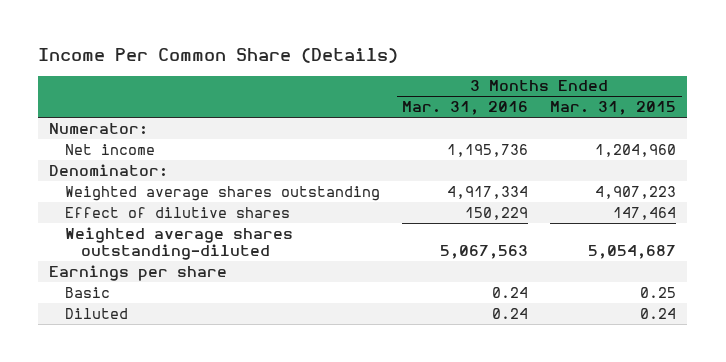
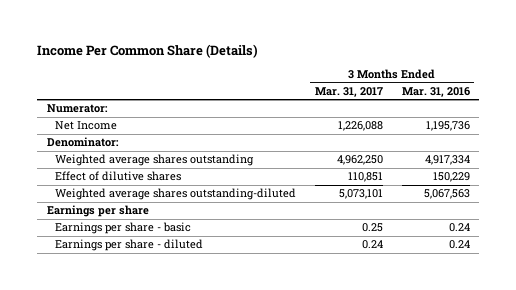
[550,101,677,116] Mar. 31, 2015 -> none
none -> [314,87,383,98] Mar. 31, 2017
[65,143,156,155] Net income -> [55,121,118,131] Net Income
[65,286,111,298] Basic -> [55,222,192,235] Earnings per share - basic
[65,307,129,319] Diluted -> [55,239,204,252] Earnings per share - diluted

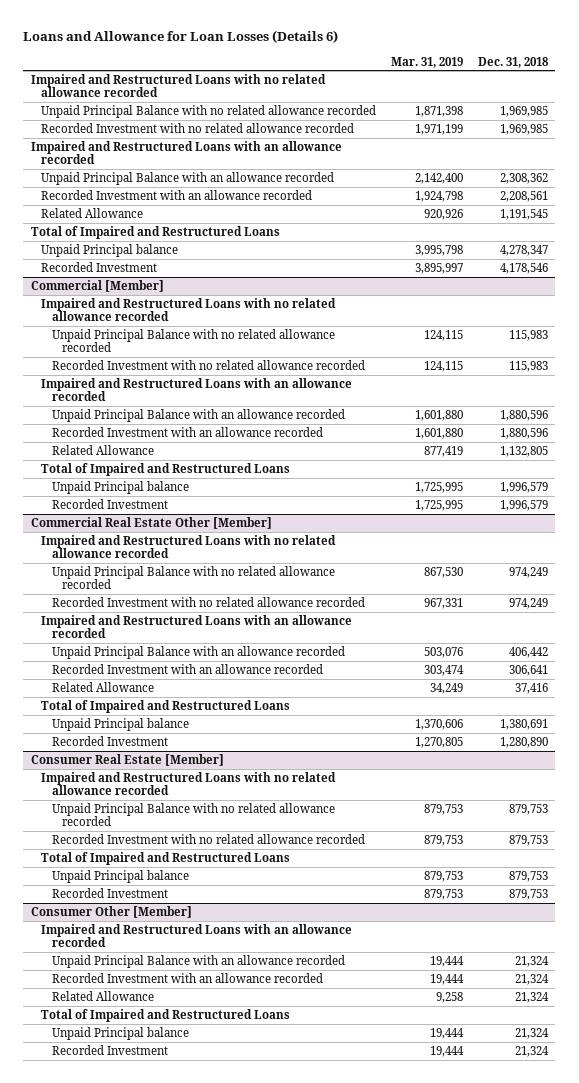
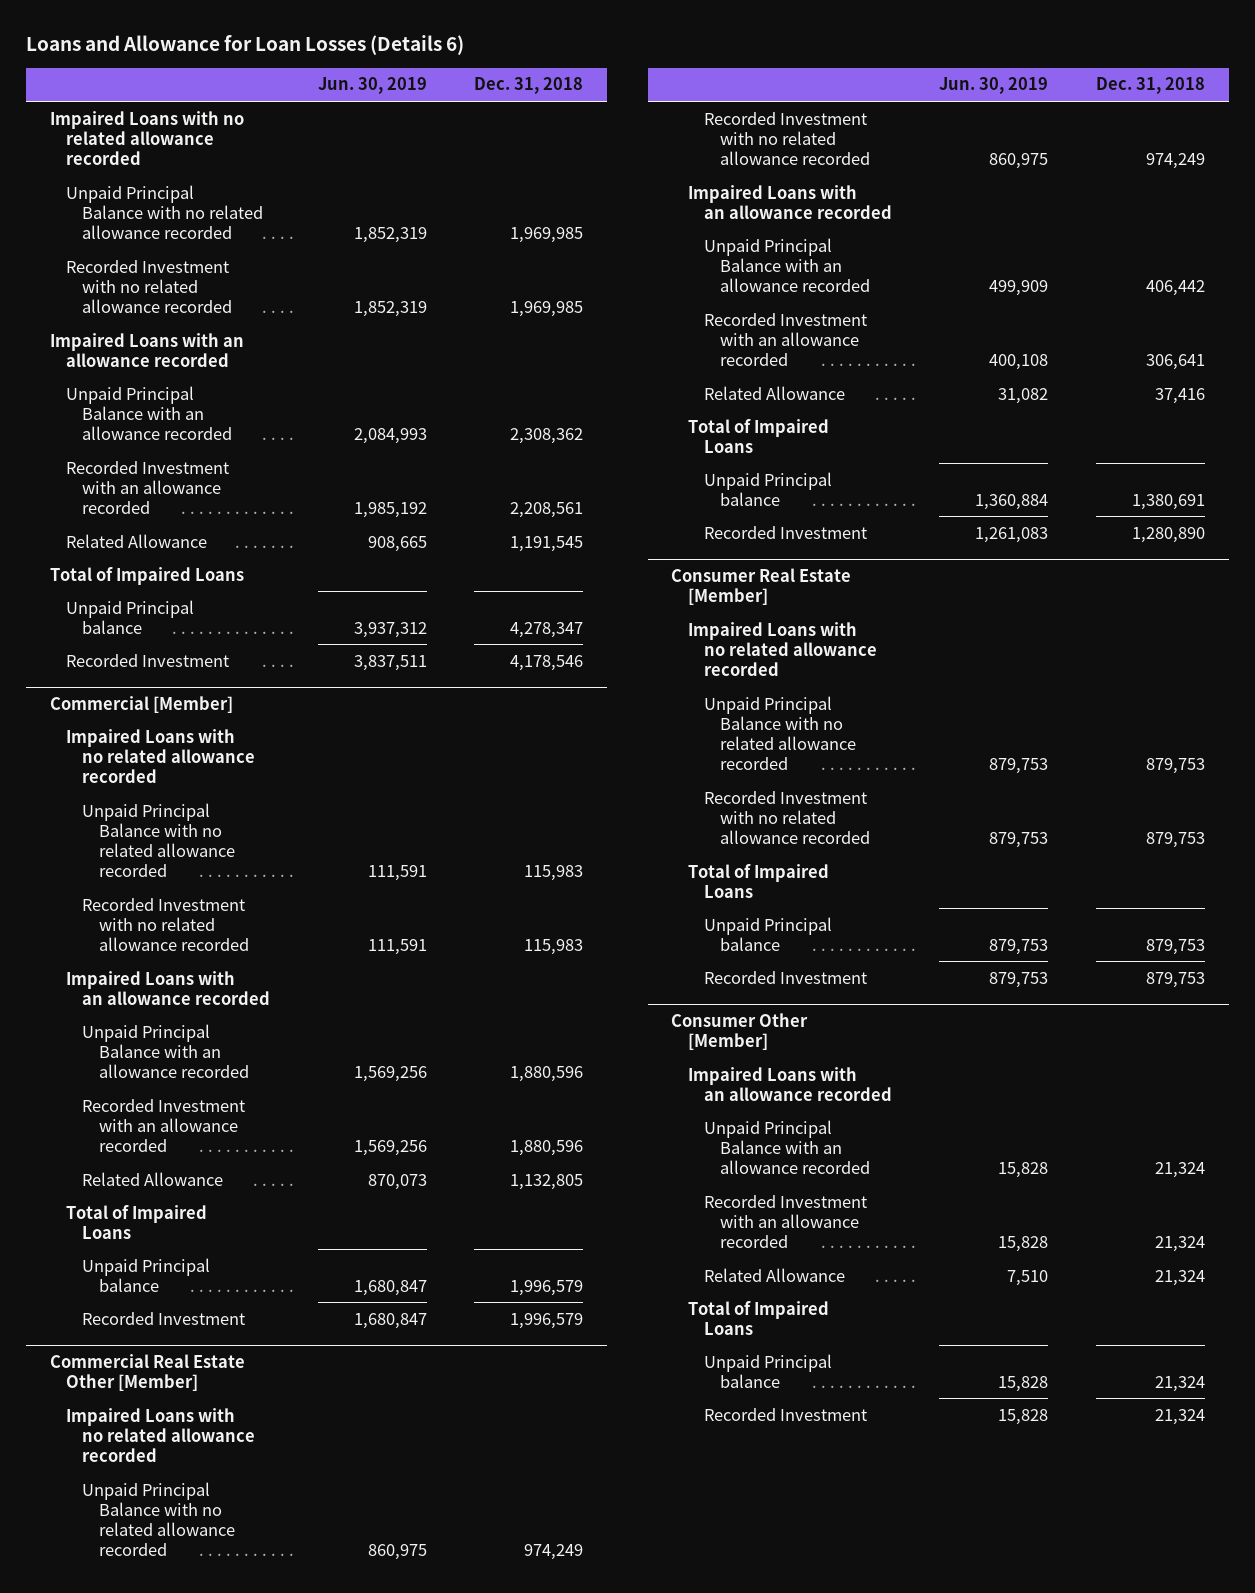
[391,56,464,68] Mar. 31, 2019 -> none
none -> [317,77,427,95] Jun. 30, 2019
[30,74,326,98] Impaired and Restructured Loans with no related allowance recorded -> [49,110,244,166] Impaired Loans with no related allowance recorded
[30,141,342,165] Impaired and Restructured Loans with an allowance recorded -> [49,332,244,367] Impaired Loans with an allowance recorded
[30,226,280,240] Total of Impaired and Restructured Loans -> [49,566,244,585] Total of Impaired Loans
[41,298,337,322] Impaired and Restructured Loans with no related allowance recorded -> [65,728,256,784] Impaired Loans with no related allowance recorded
[41,378,353,402] Impaired and Restructured Loans with an allowance recorded -> [65,970,271,1005] Impaired Loans with an allowance recorded
[41,463,291,477] Total of Impaired and Restructured Loans -> [65,1204,207,1239] Total of Impaired Loans
[41,535,337,559] Impaired and Restructured Loans with no related allowance recorded -> [65,1407,256,1463] Impaired Loans with no related allowance recorded
[41,615,353,639] Impaired and Restructured Loans with an allowance recorded -> [687,184,893,219] Impaired Loans with an allowance recorded
[41,700,291,714] Total of Impaired and Restructured Loans -> [687,418,829,453] Total of Impaired Loans
[41,772,337,796] Impaired and Restructured Loans with no related allowance recorded -> [687,621,878,677] Impaired Loans with no related allowance recorded
[41,852,291,866] Total of Impaired and Restructured Loans -> [687,863,829,898] Total of Impaired Loans
[41,924,353,948] Impaired and Restructured Loans with an allowance recorded -> [687,1066,893,1101] Impaired Loans with an allowance recorded
[41,1009,291,1023] Total of Impaired and Restructured Loans -> [687,1300,829,1335] Total of Impaired Loans

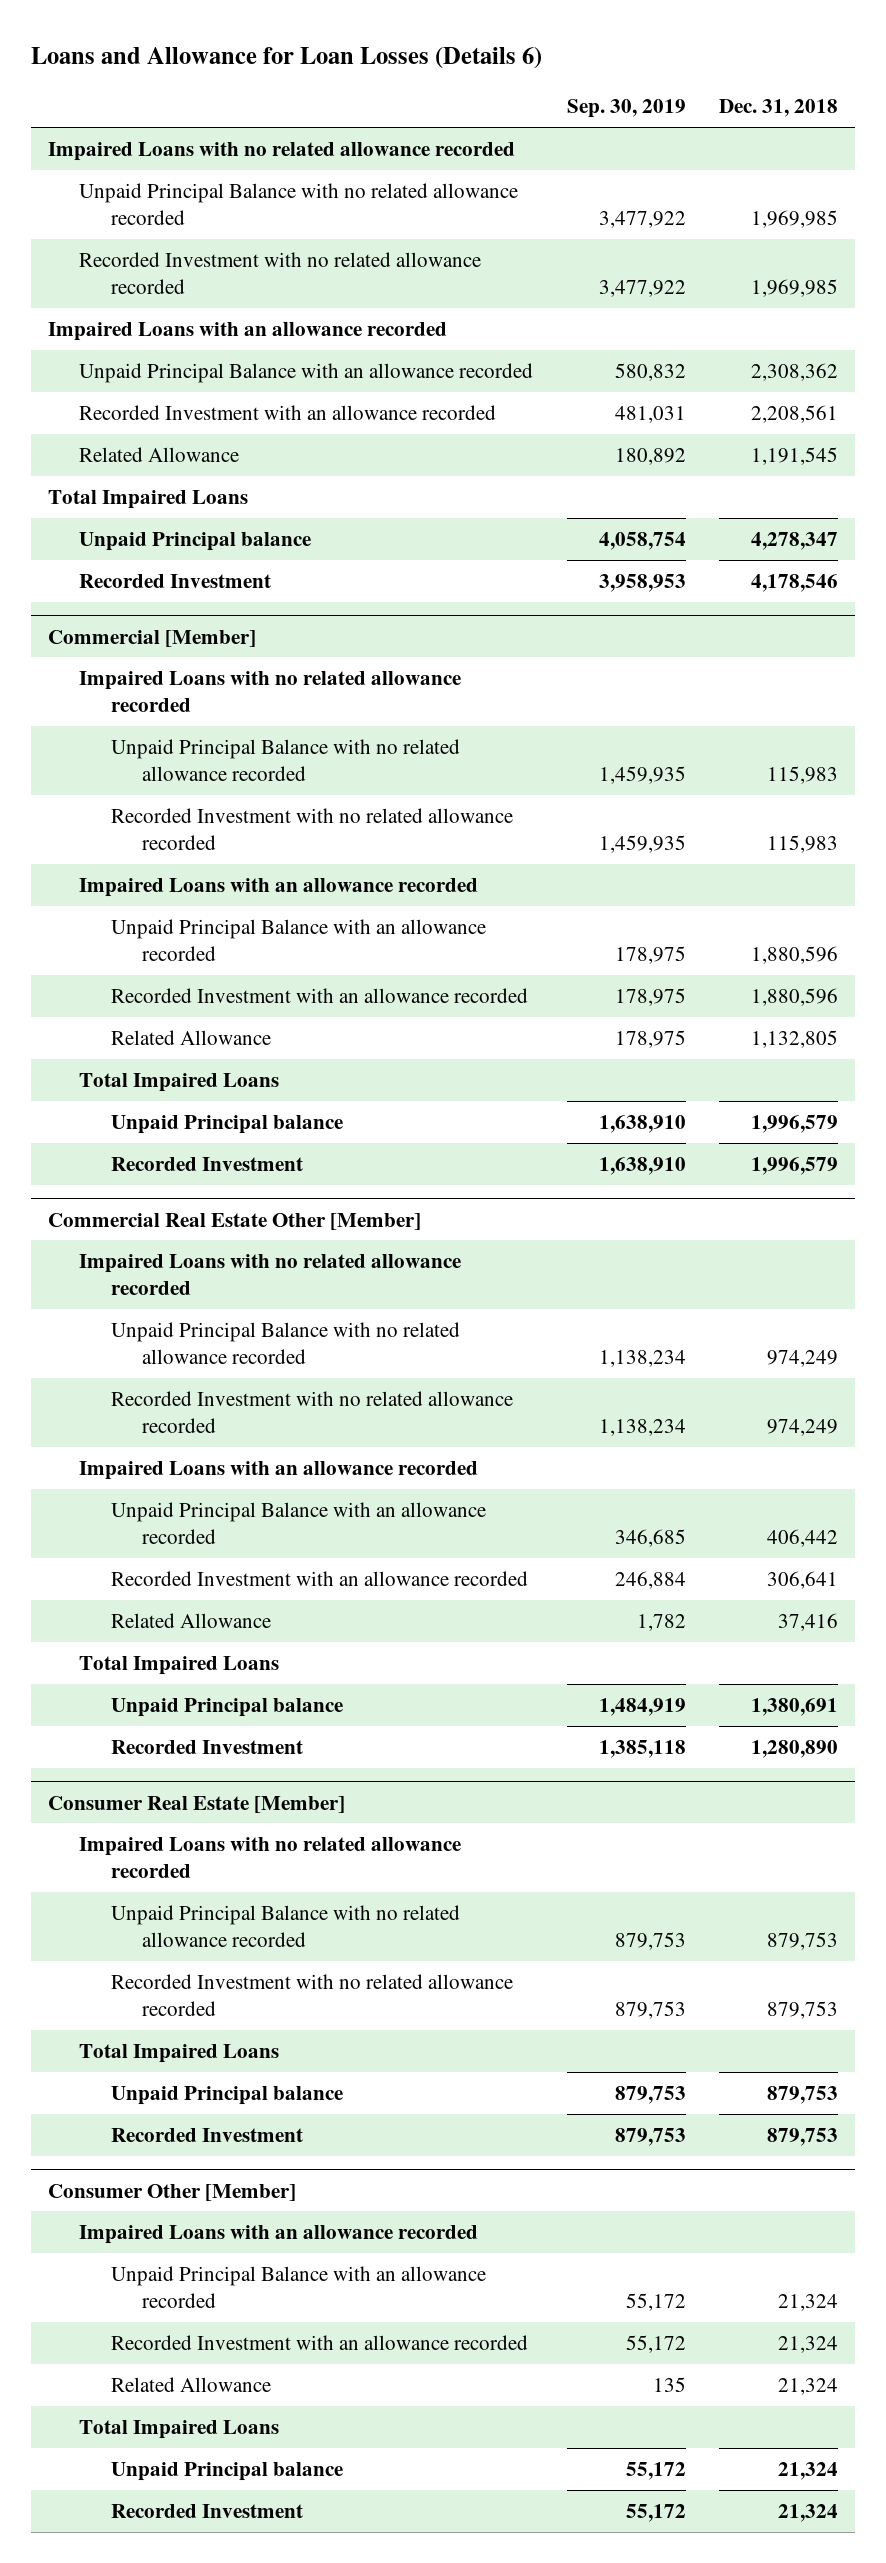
[317,77,427,95] Jun. 30, 2019 -> none
none -> [566,99,686,119] Sep. 30, 2019
[49,566,244,585] Total of Impaired Loans -> [48,489,249,509] Total Impaired Loans
[65,1204,207,1239] Total of Impaired Loans -> [79,1072,280,1092] Total Impaired Loans
[687,418,829,453] Total of Impaired Loans -> [79,1655,280,1675] Total Impaired Loans
[687,863,829,898] Total of Impaired Loans -> [79,2043,280,2063] Total Impaired Loans
[687,1300,829,1335] Total of Impaired Loans -> [79,2419,280,2439] Total Impaired Loans

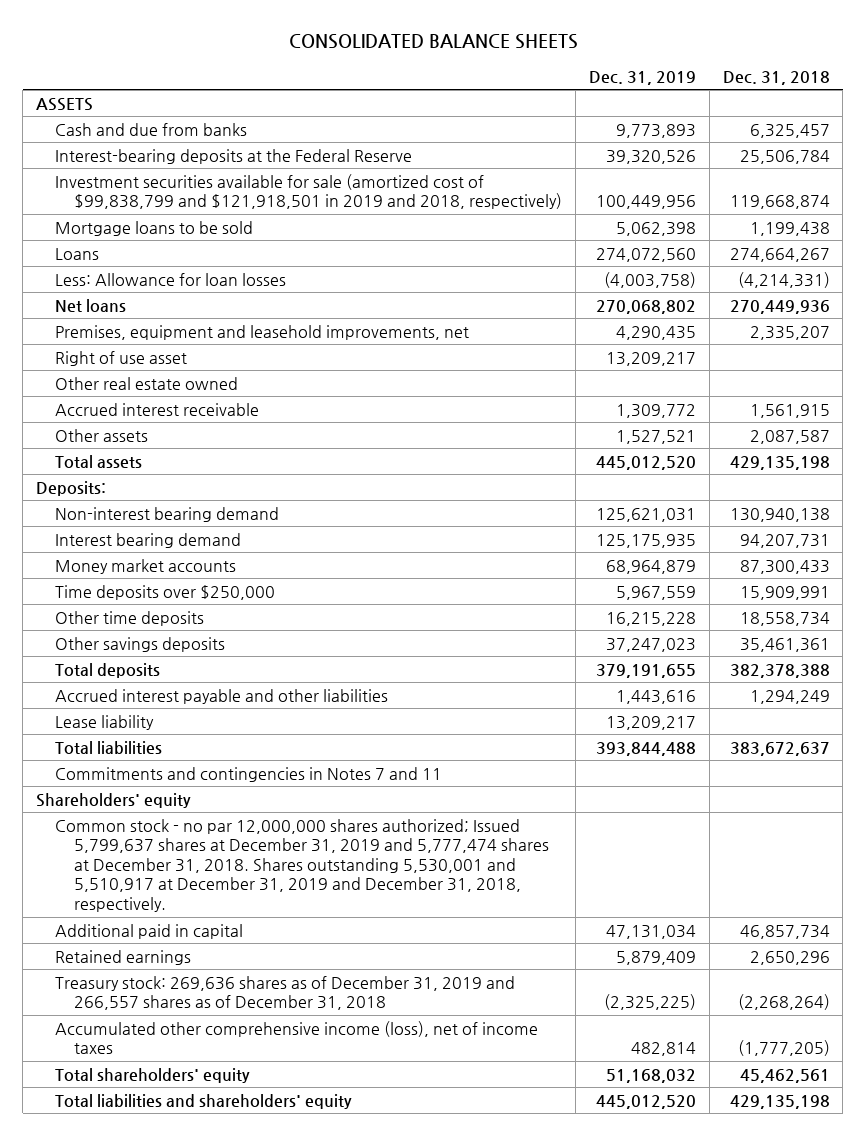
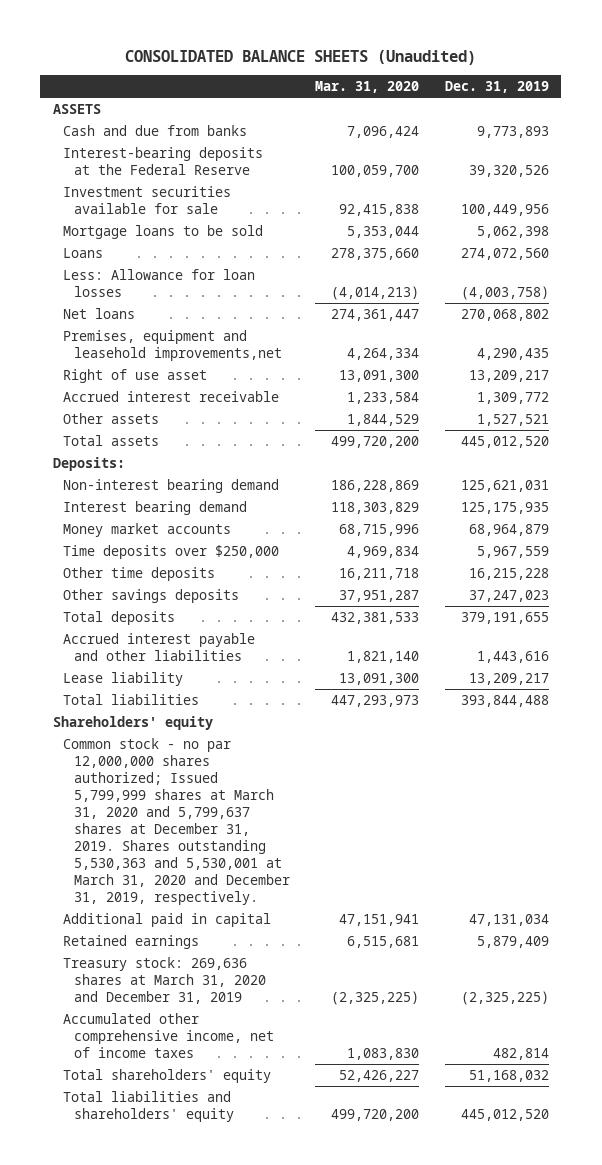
[288,34,578,50] CONSOLIDATED BALANCE SHEETS -> [124,49,476,65] CONSOLIDATED BALANCE SHEETS (Unaudited)
[722,70,830,85] Dec. 31, 2018 -> none
none -> [315,81,420,94] Mar. 31, 2020
[55,173,563,210] Investment securities available for sale (amortized cost of $99,838,799 and $121,918,501 in 2019 and 2018, respectively) -> [63,186,232,214] Investment securities available for sale
[55,324,470,340] Premises, equipment and leasehold improvements, net -> [63,330,282,361] Premises, equipment and leasehold improvements,net
[55,376,239,390] Other real estate owned -> none
[55,766,443,782] Commitments and contingencies in Notes 7 and 11 -> none
[55,818,550,912] Common stock - no par 12,000,000 shares authorized; Issued 5,799,637 shares at December 31, 2019 and 5,777,474 shares at December 31, 2018. Shares outstanding 5,530,001 and 5,510,917 at December 31, 2019 and December 31, 2018, respectively. -> [63,738,290,905] Common stock - no par 12,000,000 shares authorized; Issued 5,799,999 shares at March 31, 2020 and 5,799,637 shares at December 31, 2019. Shares outstanding 5,530,363 and 5,530,001 at March 31, 2020 and December 31, 2019, respectively.
[55,975,516,1011] Treasury stock: 269,636 shares as of December 31, 2019 and 266,557 shares as of December 31, 2018 -> [63,957,266,1004] Treasury stock: 269,636 shares at March 31, 2020 and December 31, 2019
[55,1020,539,1055] Accumulated other comprehensive income (loss), net of income taxes -> [63,1013,274,1058] Accumulated other comprehensive income, net of income taxes

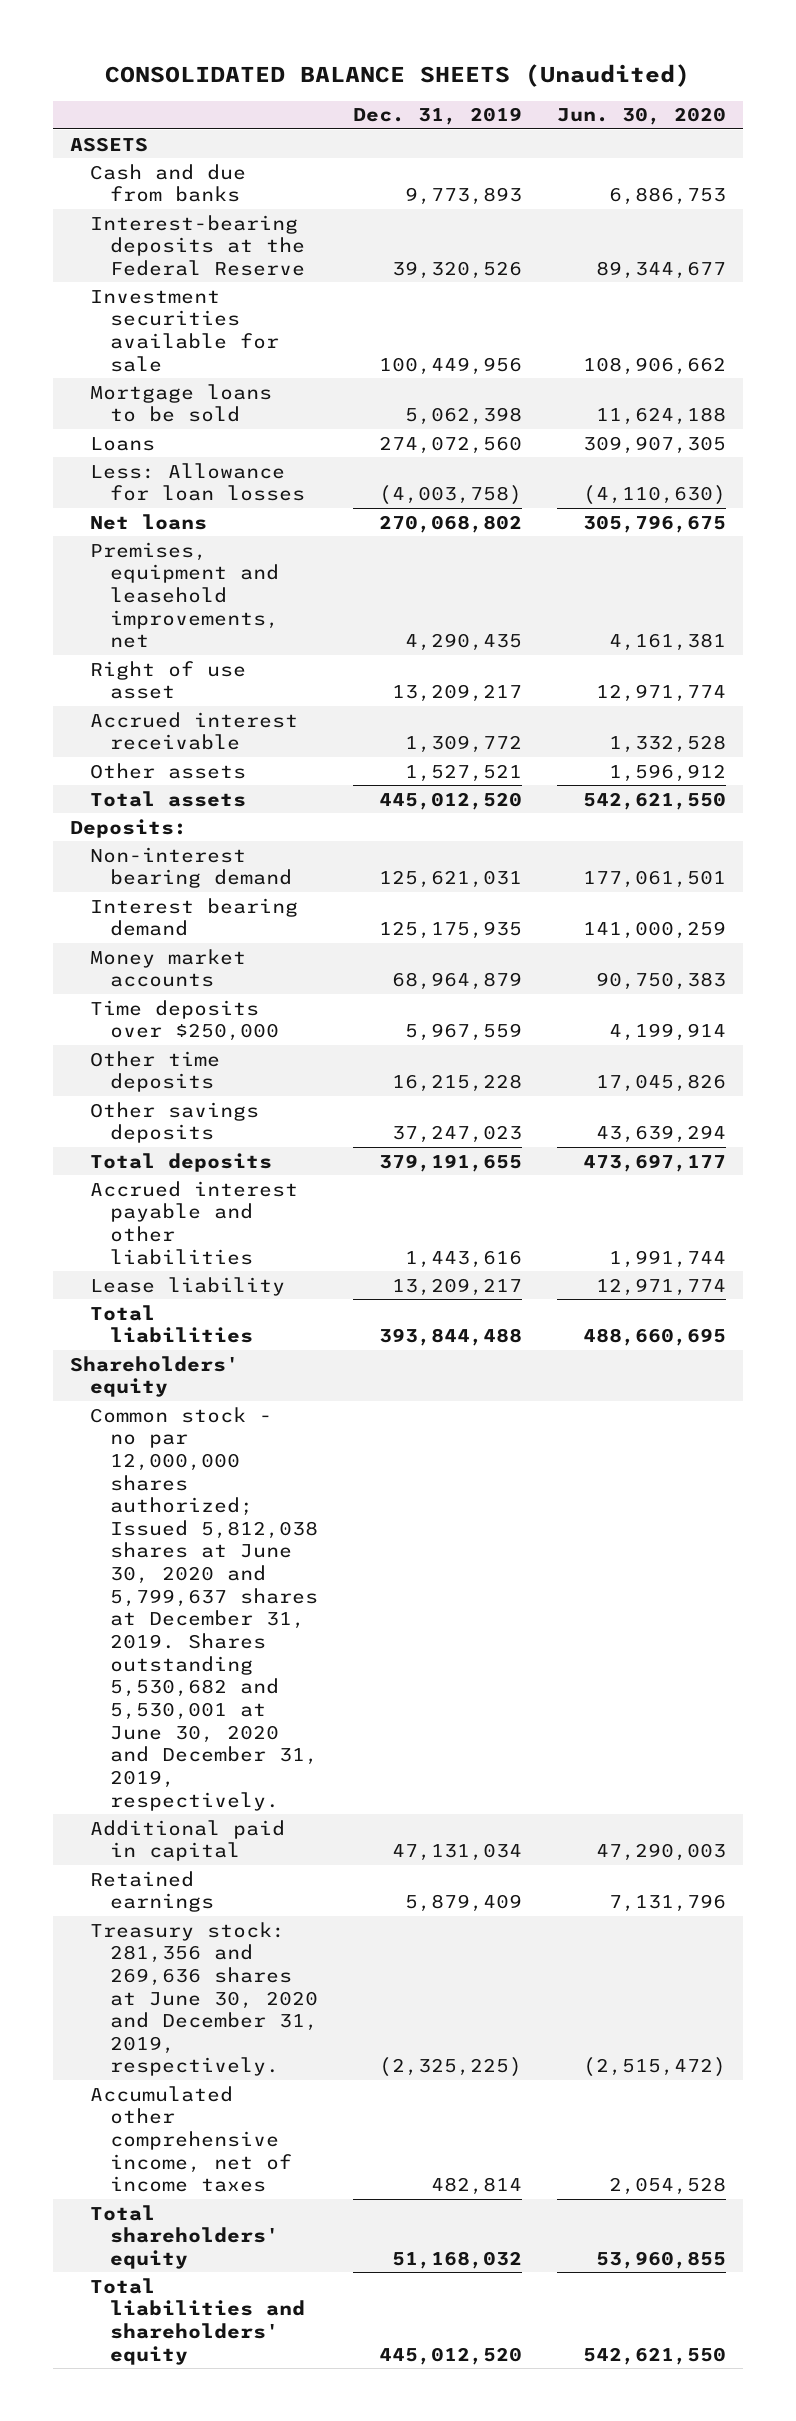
[315,81,420,94] Mar. 31, 2020 -> none
none -> [556,107,726,126] Jun. 30, 2020
[63,330,282,361] Premises, equipment and leasehold improvements,net -> [90,541,280,649] Premises, equipment and leasehold improvements, net
[63,738,290,905] Common stock - no par 12,000,000 shares authorized; Issued 5,799,999 shares at March 31, 2020 and 5,799,637 shares at December 31, 2019. Shares outstanding 5,530,363 and 5,530,001 at March 31, 2020 and December 31, 2019, respectively. -> [90,1406,319,1811] Common stock - no par 12,000,000 shares authorized; Issued 5,812,038 shares at June 30, 2020 and 5,799,637 shares at December 31, 2019. Shares outstanding 5,530,682 and 5,530,001 at June 30, 2020 and December 31, 2019, respectively.
[63,957,266,1004] Treasury stock: 269,636 shares at March 31, 2020 and December 31, 2019 -> [90,1921,319,2077] Treasury stock: 281,356 and 269,636 shares at June 30, 2020 and December 31, 2019, respectively.

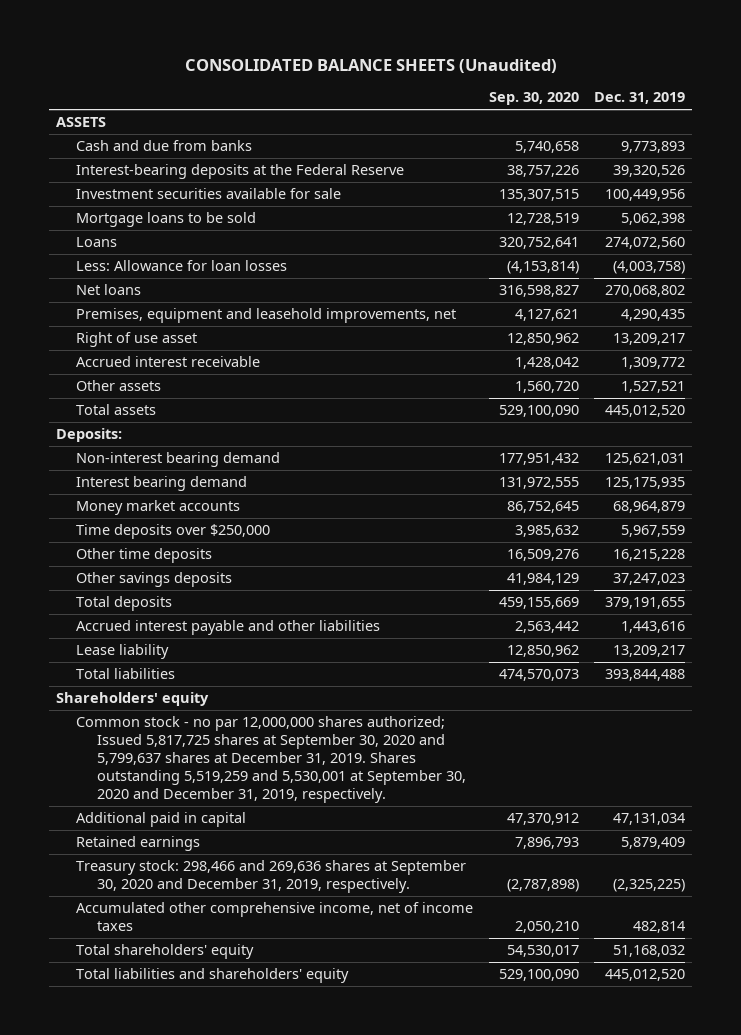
[556,107,726,126] Jun. 30, 2020 -> none
none -> [488,92,579,106] Sep. 30, 2020
[90,1406,319,1811] Common stock - no par 12,000,000 shares authorized; Issued 5,812,038 shares at June 30, 2020 and 5,799,637 shares at December 31, 2019. Shares outstanding 5,530,682 and 5,530,001 at June 30, 2020 and December 31, 2019, respectively. -> [76,716,466,804] Common stock - no par 12,000,000 shares authorized; Issued 5,817,725 shares at September 30, 2020 and 5,799,637 shares at December 31, 2019. Shares outstanding 5,519,259 and 5,530,001 at September 30, 2020 and December 31, 2019, respectively.
[90,1921,319,2077] Treasury stock: 281,356 and 269,636 shares at June 30, 2020 and December 31, 2019, respectively. -> [76,860,467,894] Treasury stock: 298,466 and 269,636 shares at September 30, 2020 and December 31, 2019, respectively.

